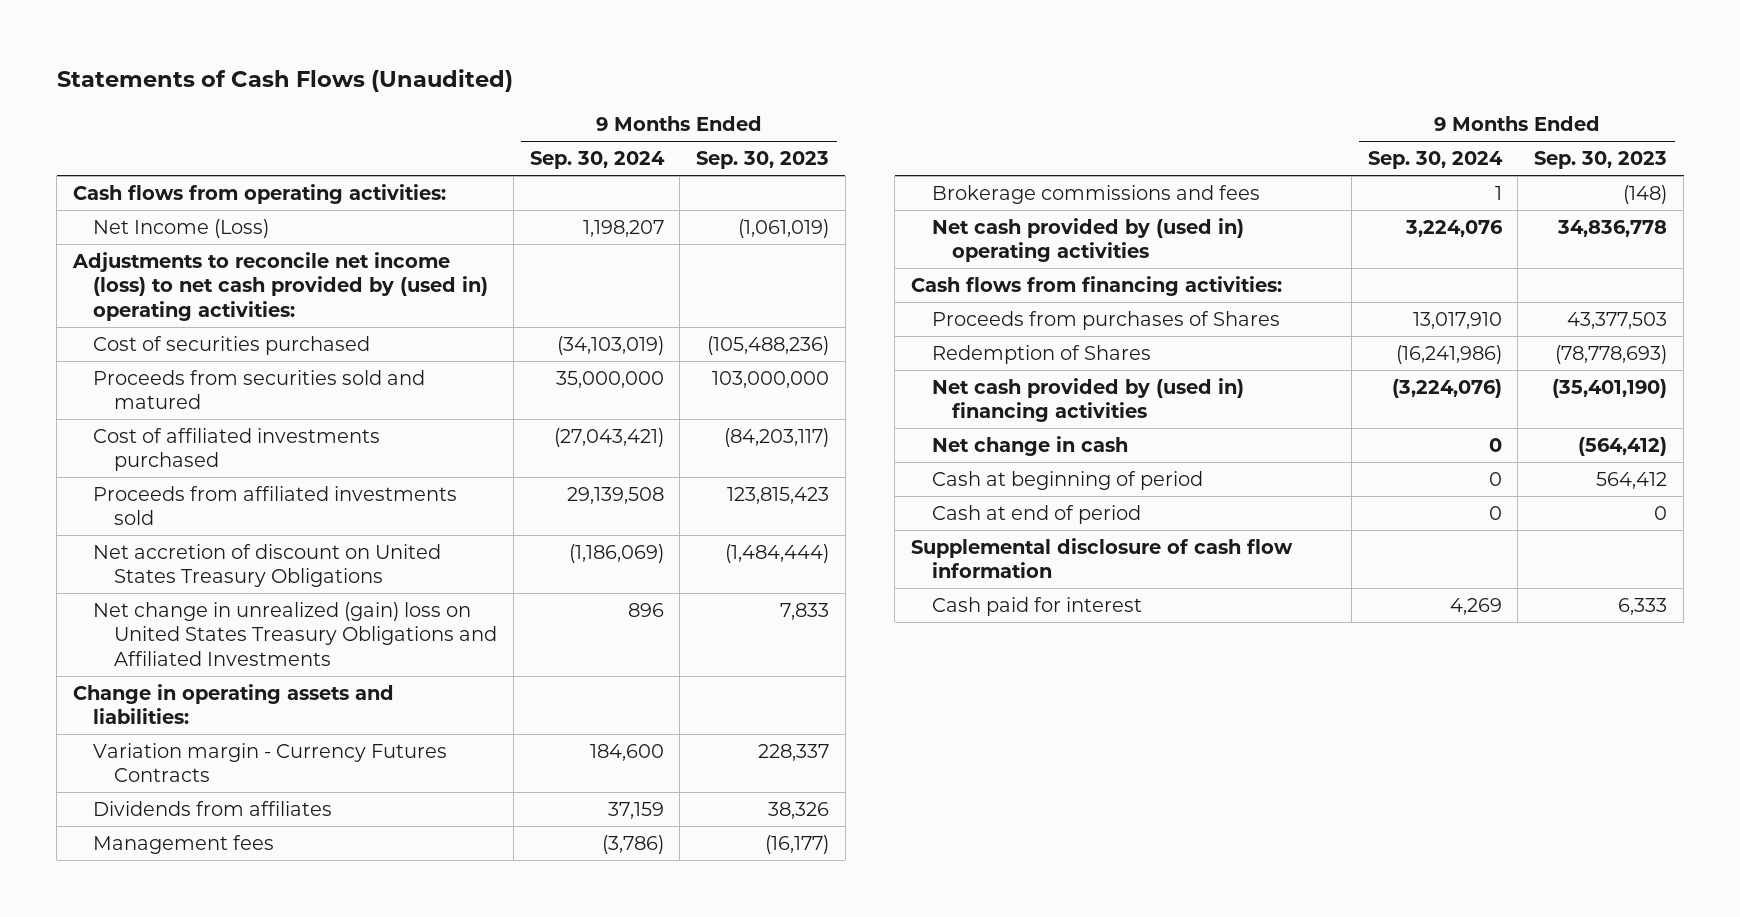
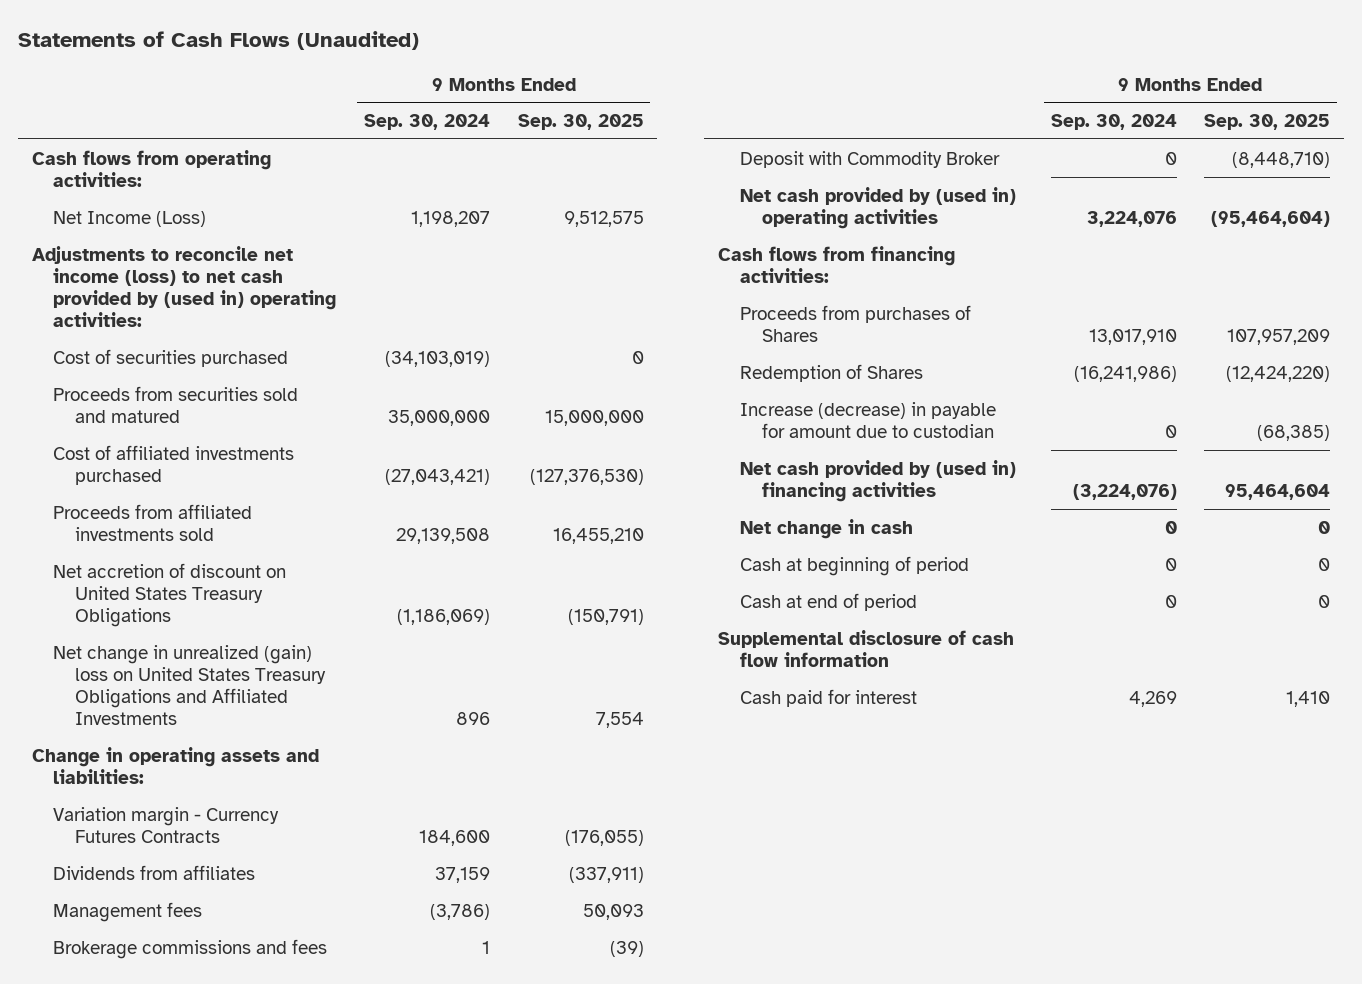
[696,150,830,169] Sep. 30, 2023 -> none
none -> [517,114,644,131] Sep. 30, 2025
none -> [739,150,1000,168] Deposit with Commodity Broker
none -> [739,401,996,438] Increase (decrease) in payable for amount due to custodian

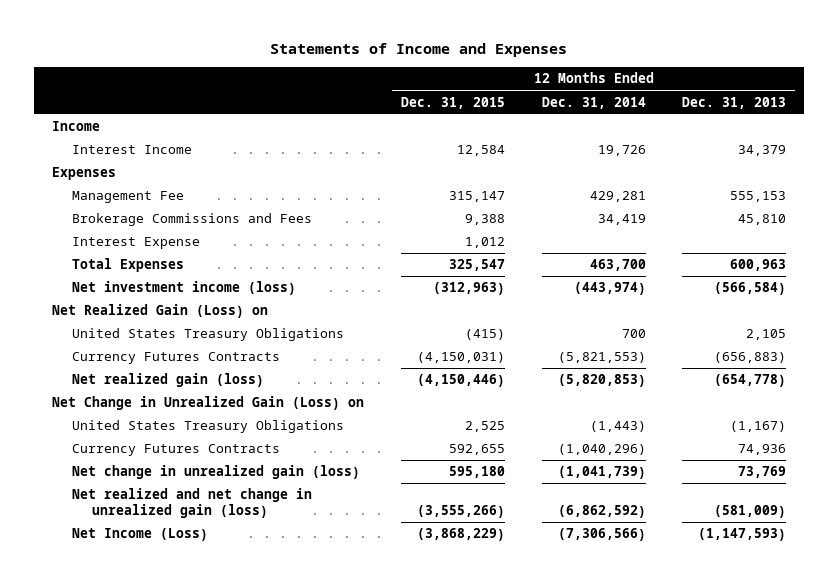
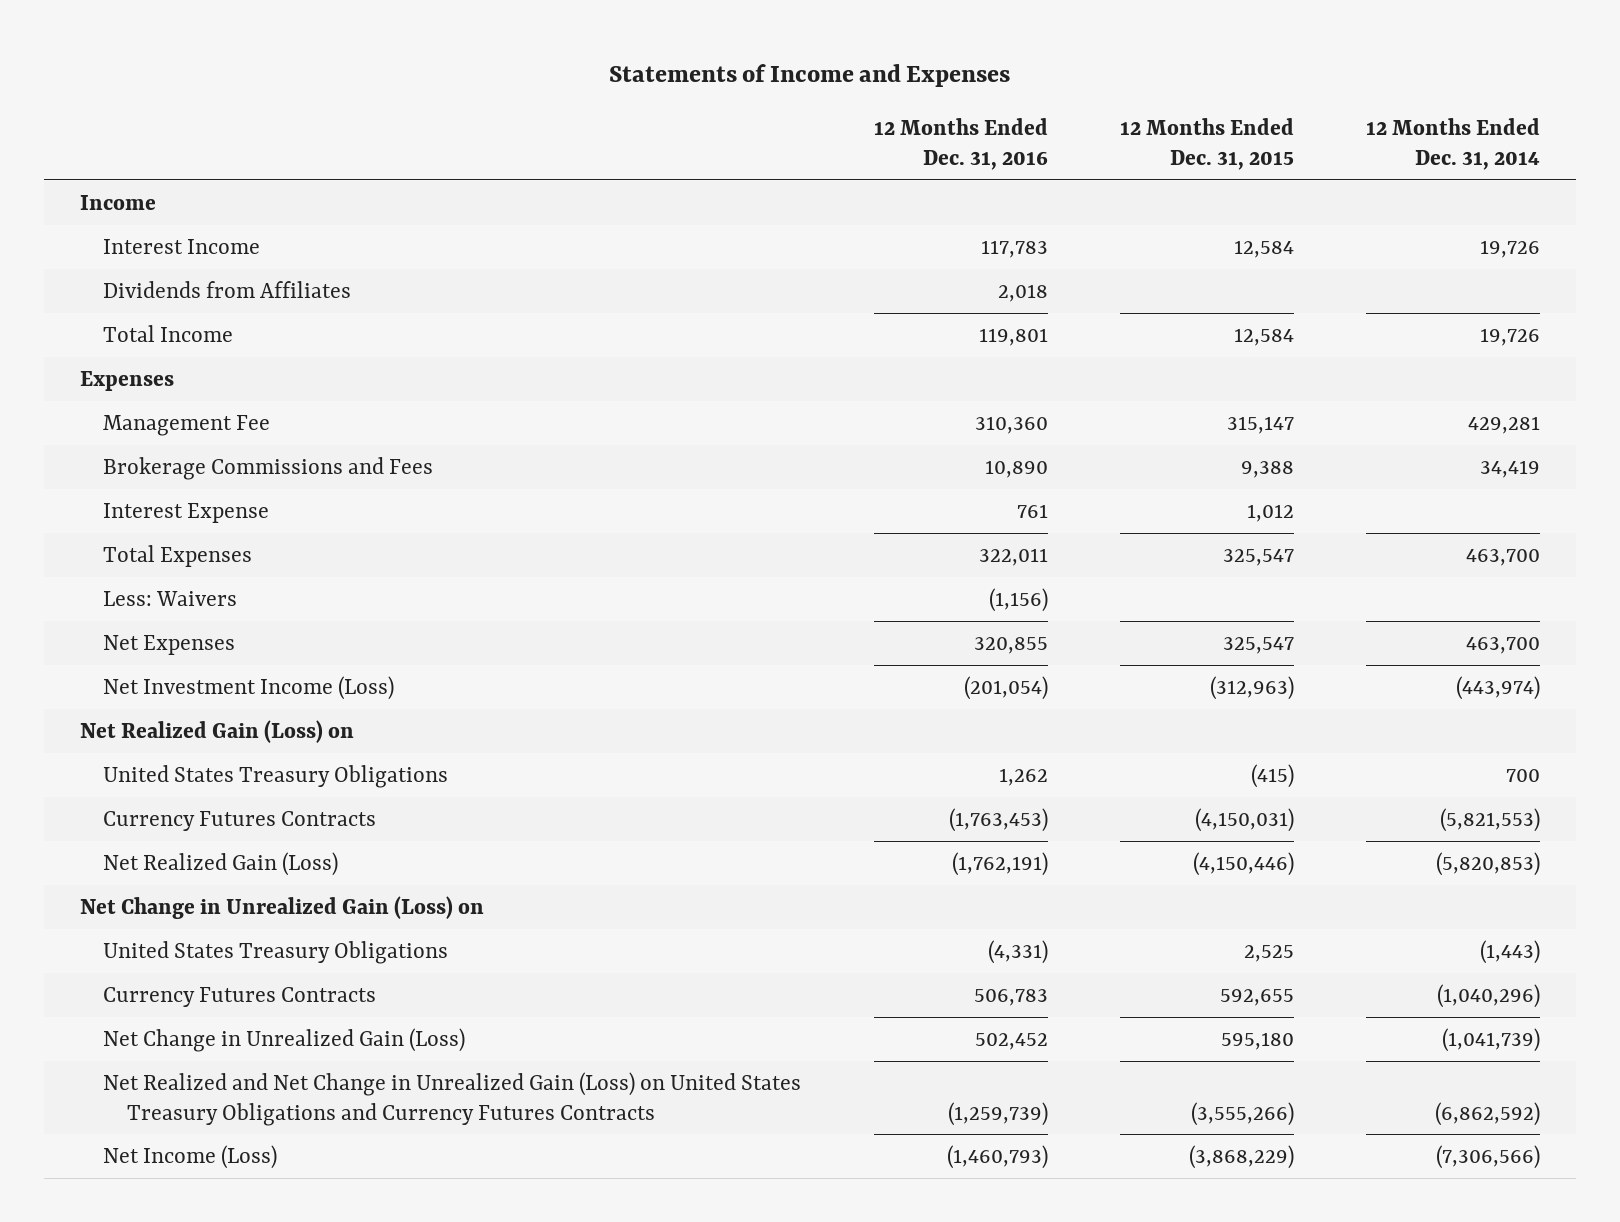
[682,96,787,109] Dec. 31, 2013 -> none
none -> [873,117,1048,170] 12 Months Ended Dec. 31, 2016
none -> [103,280,352,298] Dividends from Affiliates
none -> [103,324,234,342] Total Income
none -> [103,590,238,606] Less: Waivers
none -> [103,634,236,655] Net Expenses
[72,281,297,296] Net investment income (loss) -> [103,675,395,700] Net Investment Income (Loss)
[72,373,265,388] Net realized gain (loss) -> [103,851,339,876] Net Realized Gain (Loss)
[72,465,361,480] Net change in unrealized gain (loss) -> [103,1027,466,1052] Net Change in Unrealized Gain (Loss)
[72,488,313,518] Net realized and net change in unrealized gain (loss) -> [103,1071,802,1126] Net Realized and Net Change in Unrealized Gain (Loss) on United States Treasury Obligations and Currency Futures Contracts

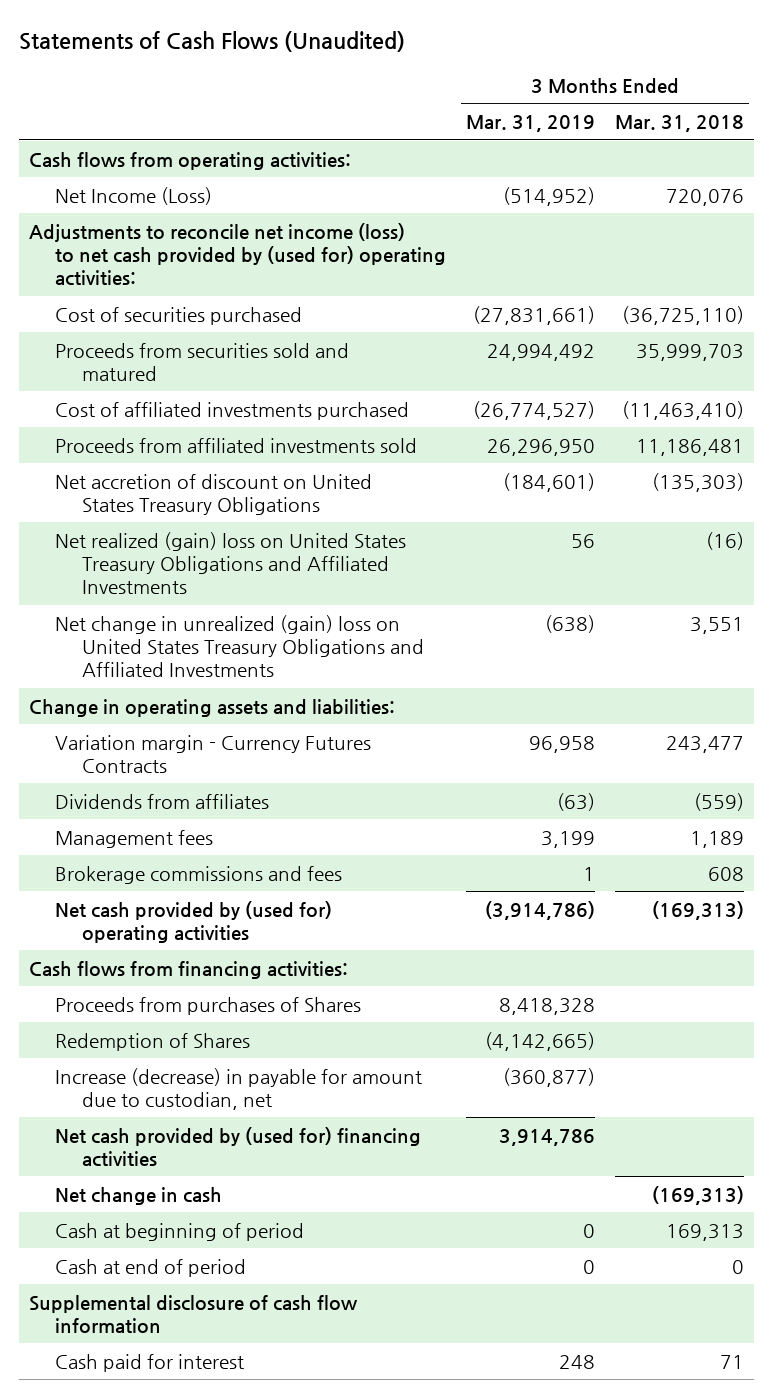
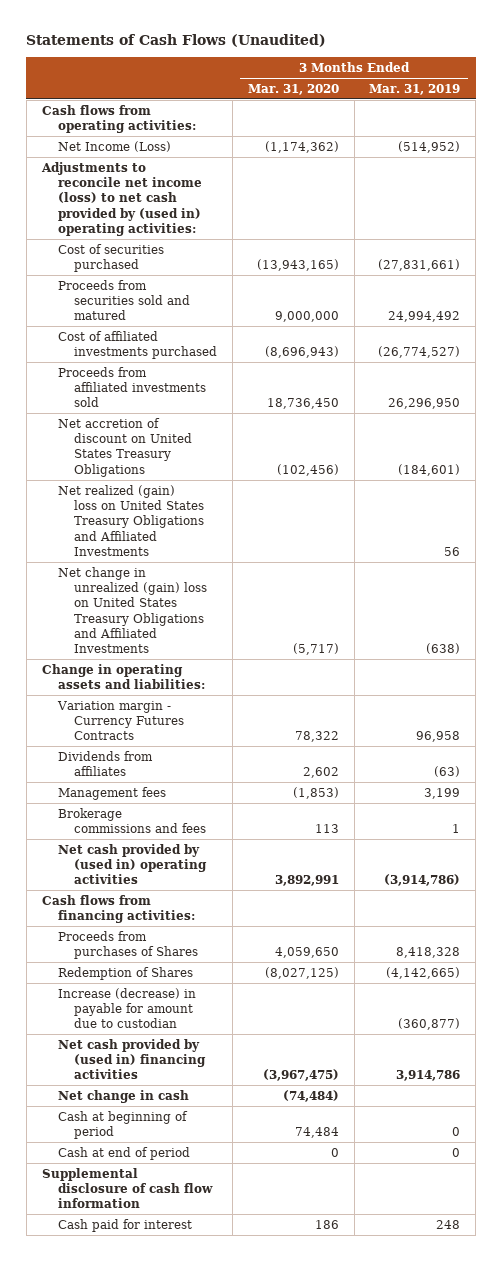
[615,115,745,133] Mar. 31, 2018 -> none
none -> [247,83,339,95] Mar. 31, 2020
[28,222,447,286] Adjustments to reconcile net income (loss) to net cash provided by (used for) operating activities: -> [40,161,202,236] Adjustments to reconcile net income (loss) to net cash provided by (used in) operating activities:
[55,900,333,943] Net cash provided by (used for) operating activities -> [57,843,208,885] Net cash provided by (used in) operating activities
[55,1067,423,1110] Increase (decrease) in payable for amount due to custodian, net -> [57,987,196,1029] Increase (decrease) in payable for amount due to custodian
[55,1126,422,1167] Net cash provided by (used for) financing activities -> [57,1038,207,1080] Net cash provided by (used in) financing activities

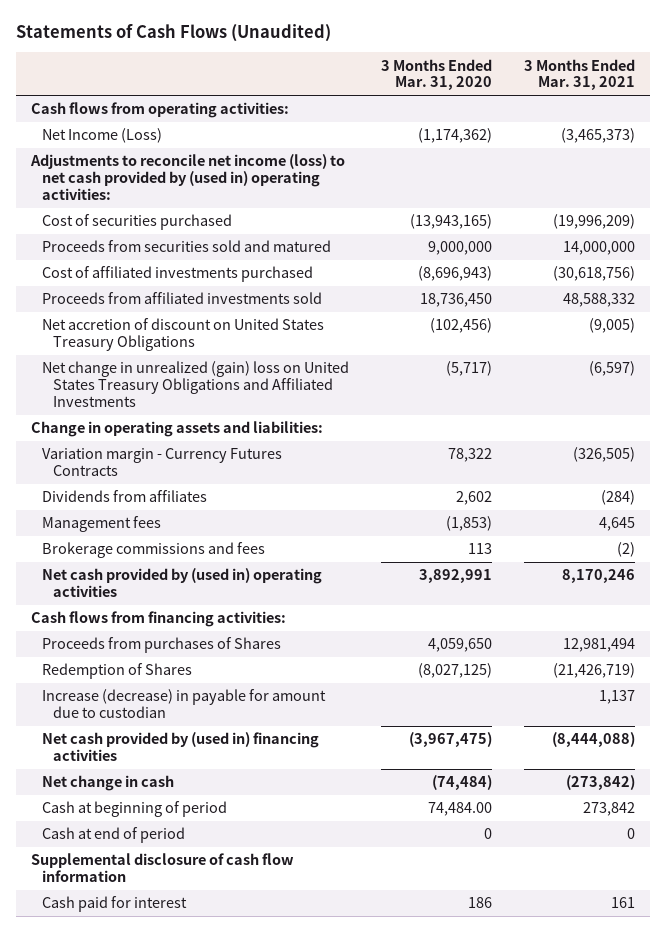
[369,83,461,95] Mar. 31, 2019 -> none
none -> [523,58,635,91] 3 Months Ended Mar. 31, 2021
[57,484,205,556] Net realized (gain) loss on United States Treasury Obligations and Affiliated Investments -> none
[294,1127,339,1139] 74,484 -> [427,802,492,817] 74,484.00

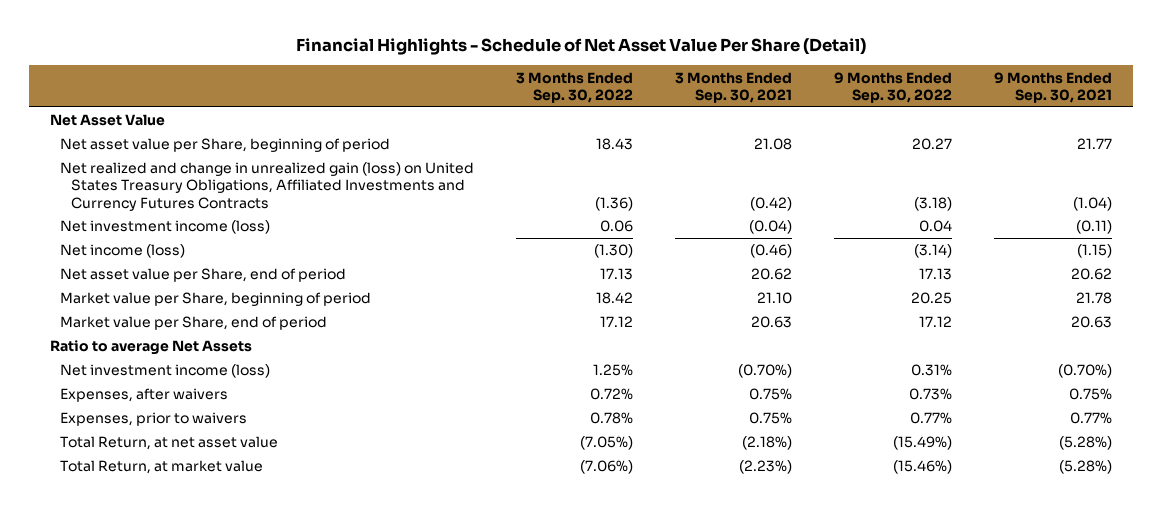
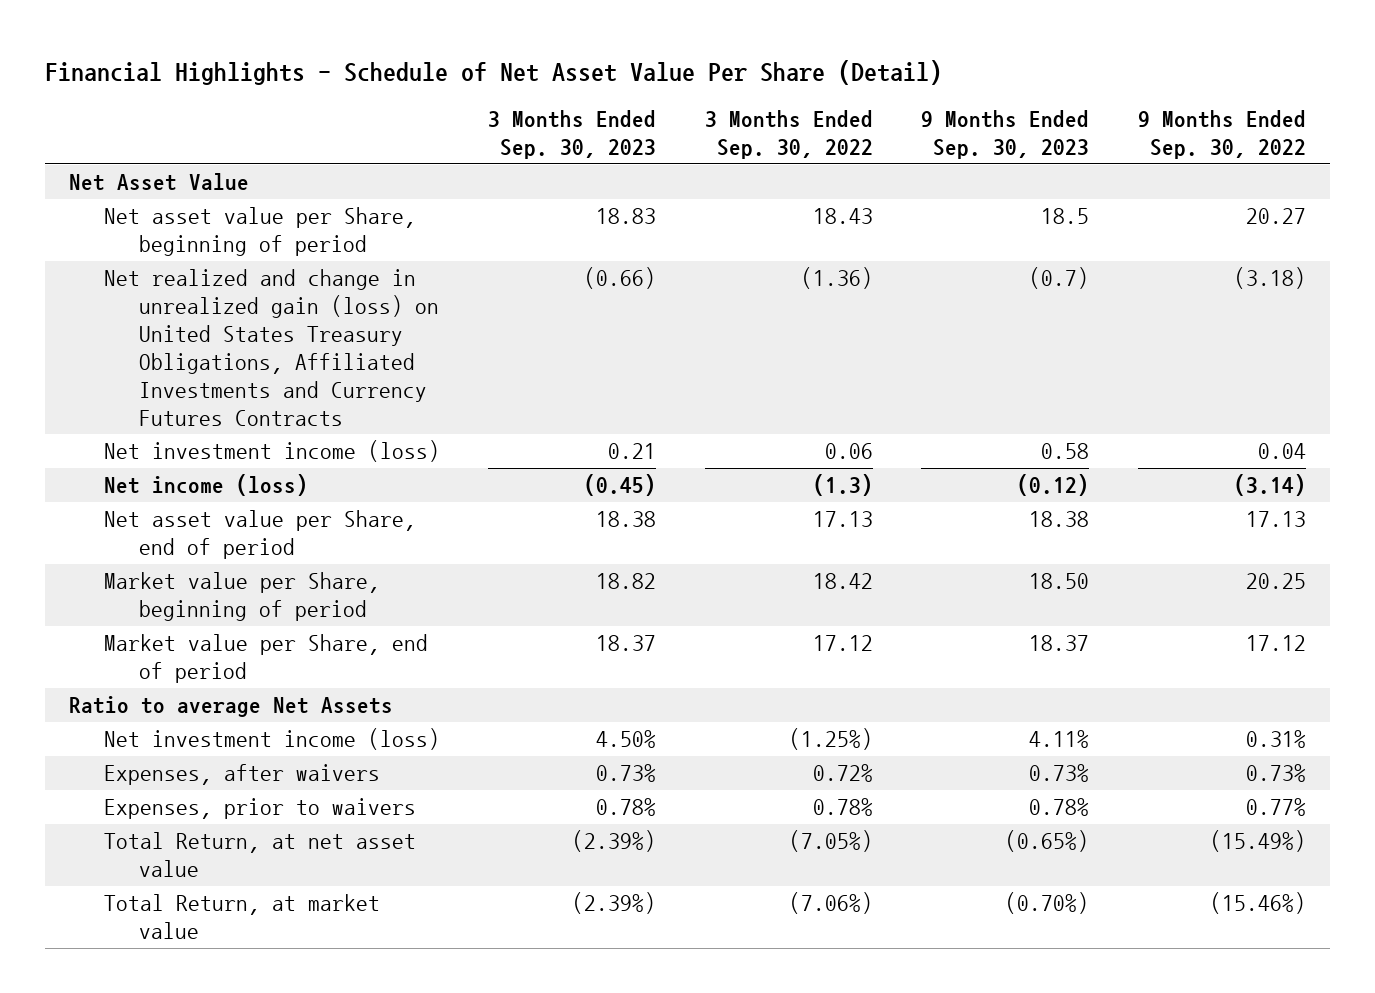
[675,71,793,103] 3 Months Ended Sep. 30, 2021 -> none
[994,71,1113,103] 9 Months Ended Sep. 30, 2021 -> none
none -> [488,110,657,160] 3 Months Ended Sep. 30, 2023
none -> [921,110,1090,160] 9 Months Ended Sep. 30, 2023
[594,244,634,259] (1.30) -> [812,474,873,497] (1.3)
[593,364,634,377] 1.25% -> [788,728,873,751] (1.25%)

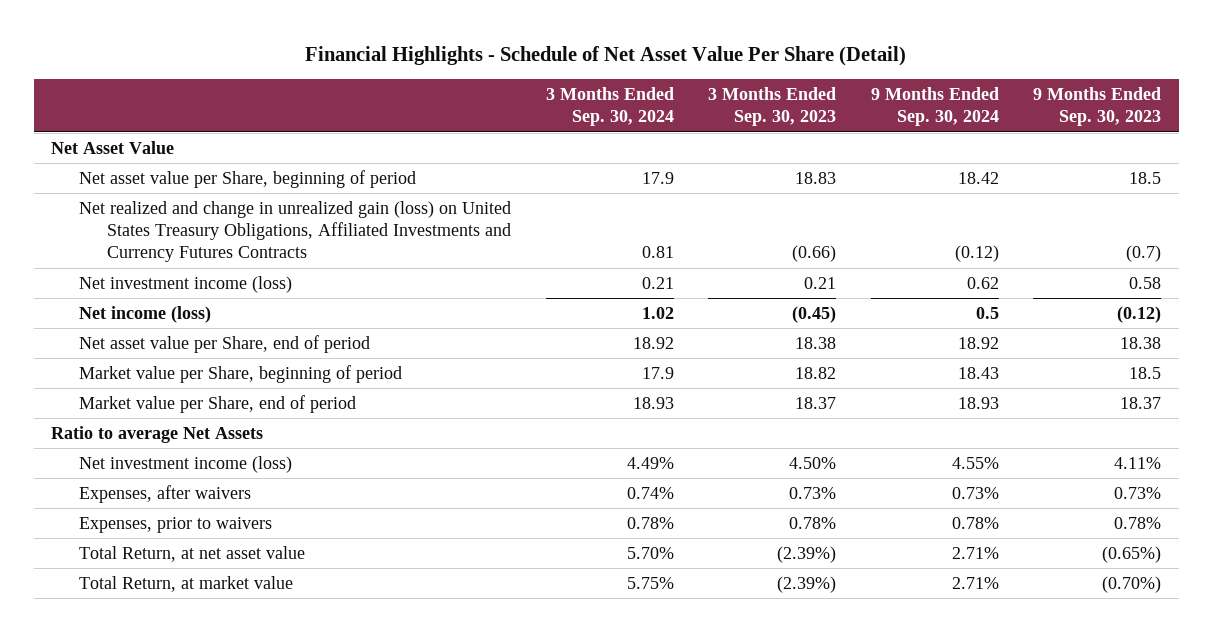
[704,110,873,160] 3 Months Ended Sep. 30, 2022 -> none
[1137,110,1306,160] 9 Months Ended Sep. 30, 2022 -> none
none -> [545,87,674,127] 3 Months Ended Sep. 30, 2024
none -> [870,87,999,127] 9 Months Ended Sep. 30, 2024
[1029,573,1090,590] 18.50 -> [1129,366,1162,379] 18.5

